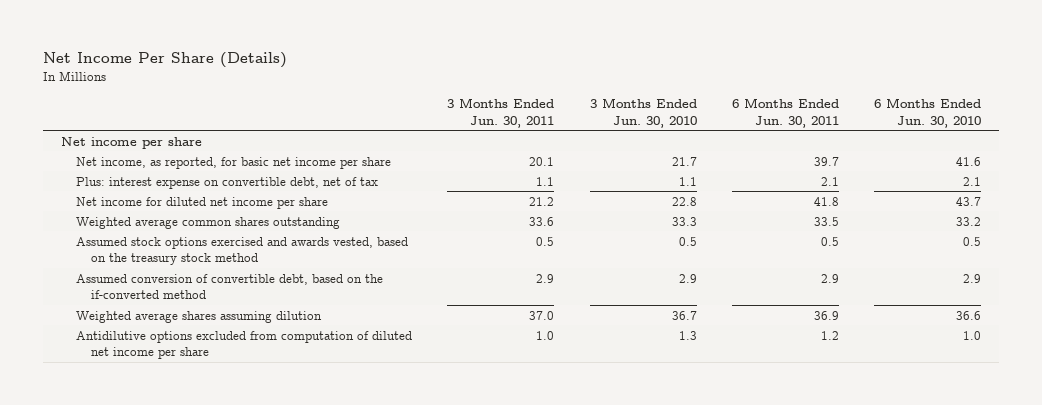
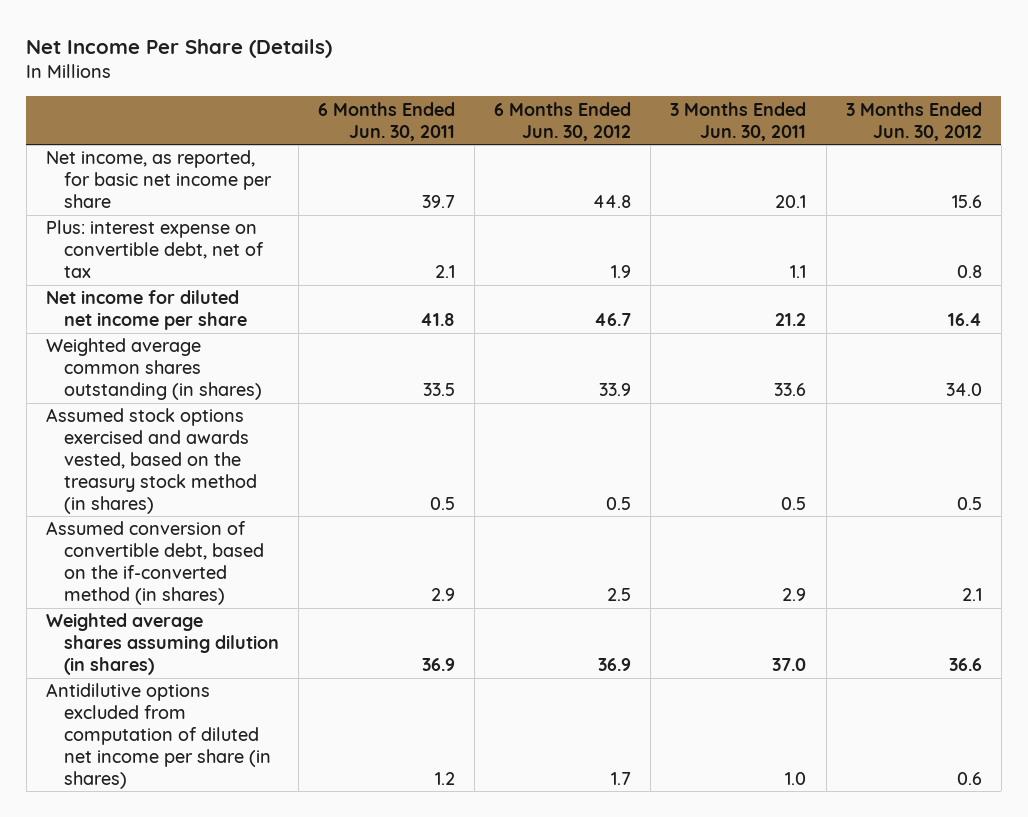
[589,97,697,128] 3 Months Ended Jun. 30, 2010 -> none
[873,97,981,128] 6 Months Ended Jun. 30, 2010 -> none
none -> [494,101,632,141] 6 Months Ended Jun. 30, 2012
none -> [845,101,982,141] 3 Months Ended Jun. 30, 2012
[60,136,202,149] Net income per share -> none
[76,216,341,229] Weighted average common shares outstanding -> [46,338,262,401] Weighted average common shares outstanding (in shares)
[76,236,409,266] Assumed stock options exercised and awards vested, based on the treasury stock method -> [46,408,257,514] Assumed stock options exercised and awards vested, based on the treasury stock method (in shares)
[76,273,384,300] Assumed conversion of convertible debt, based on the if-converted method -> [46,521,264,605] Assumed conversion of convertible debt, based on the if-converted method (in shares)
[76,310,323,323] Weighted average shares assuming dilution -> [46,613,279,676] Weighted average shares assuming dilution (in shares)
[76,330,413,360] Antidilutive options excluded from computation of diluted net income per share -> [46,683,271,789] Antidilutive options excluded from computation of diluted net income per share (in shares)

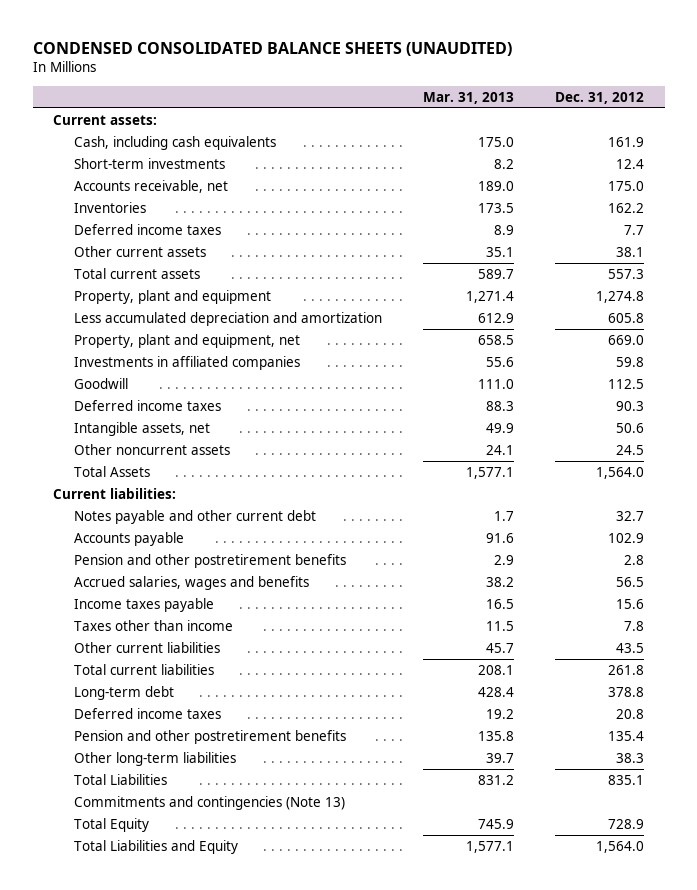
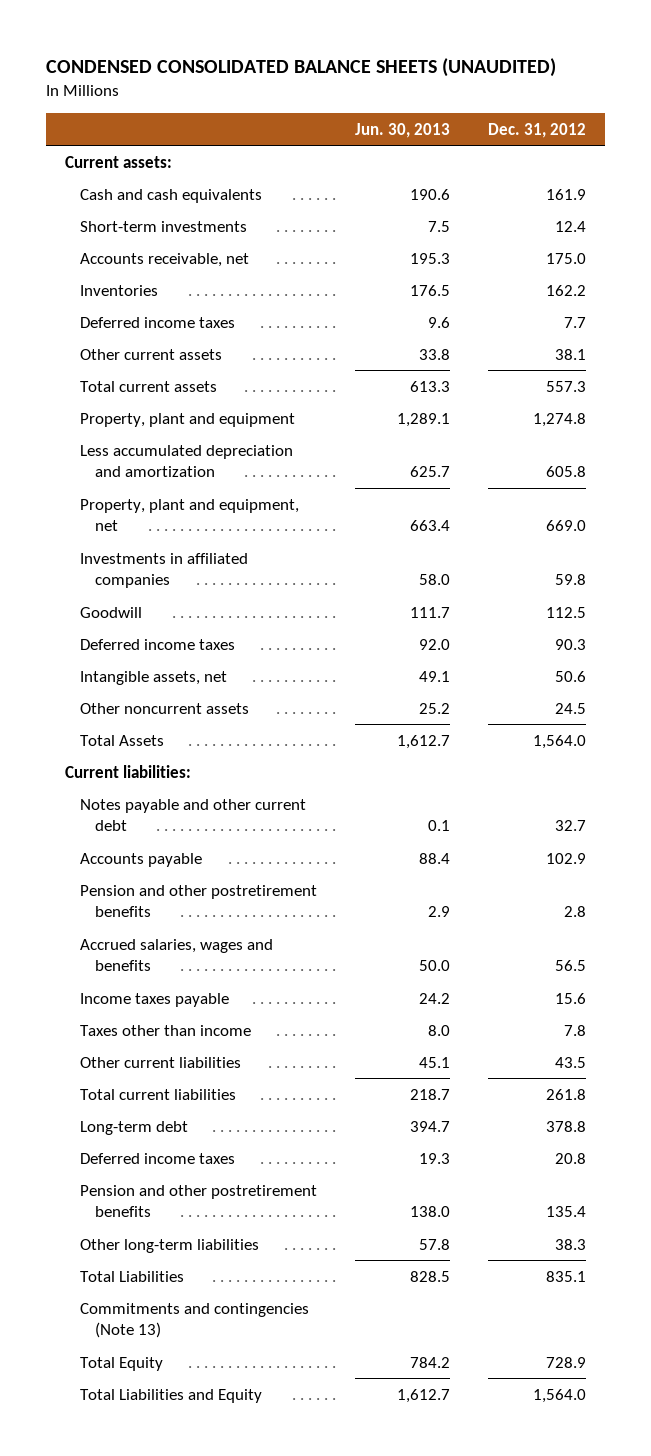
[423,91,515,104] Mar. 31, 2013 -> none
none -> [355,122,451,138] Jun. 30, 2013
[73,135,276,150] Cash, including cash equivalents -> [80,188,263,203] Cash and cash equivalents

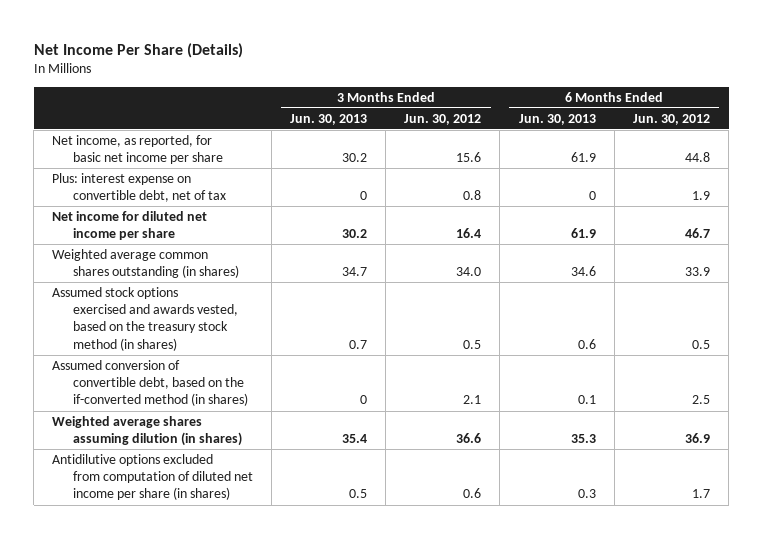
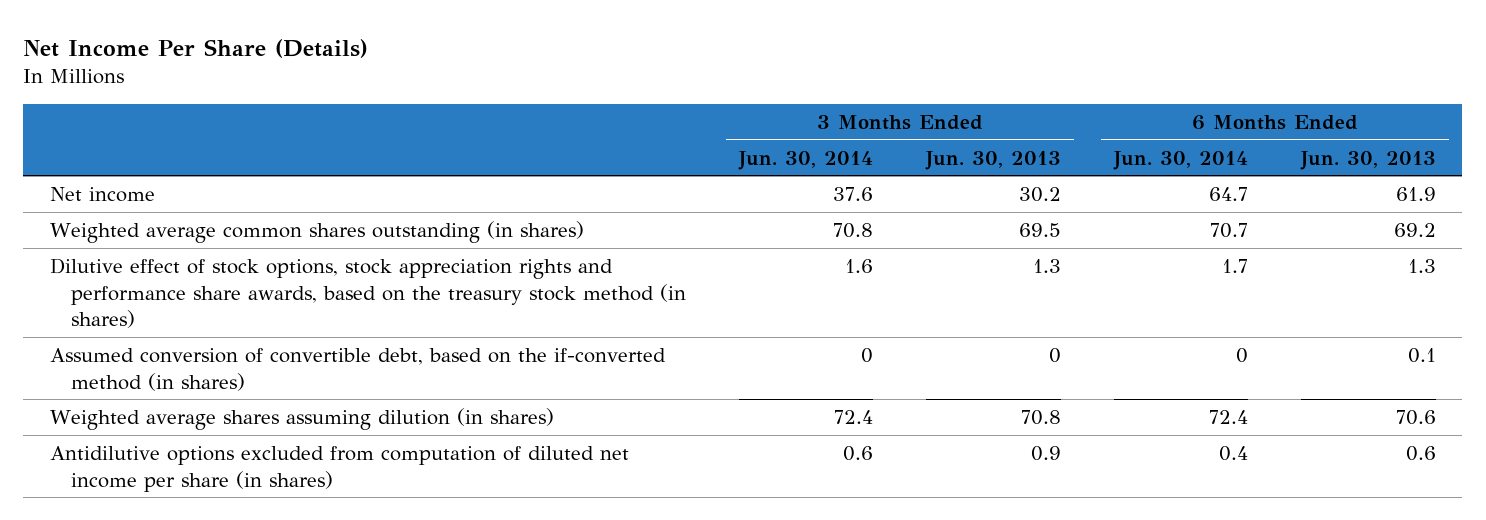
[404,113,482,125] Jun. 30, 2012 -> none
[633,113,711,125] Jun. 30, 2012 -> none
none -> [737,150,873,170] Jun. 30, 2014
none -> [1112,150,1248,170] Jun. 30, 2014
[52,172,226,203] Plus: interest expense on convertible debt, net of tax -> none
[52,210,208,241] Net income for diluted net income per share -> none
[52,134,223,165] Net income, as reported, for basic net income per share -> [49,186,155,202] Net income
[341,267,367,277] 34.7 -> [1018,222,1061,237] 69.5
[570,266,596,277] 34.6 -> [1393,222,1436,237] 69.2
[52,286,238,351] Assumed stock options exercised and awards vested, based on the treasury stock method (in shares) -> [49,257,686,329] Dilutive effect of stock options, stock appreciation rights and performance share awards, based on the treasury stock method (in shares)
[348,339,367,349] 0.7 -> [1032,258,1061,273] 1.3
[577,338,596,349] 0.6 -> [1407,258,1436,273] 1.3
[341,434,367,444] 35.4 -> [1020,409,1061,425] 70.8
[570,434,596,444] 35.3 -> [1395,409,1436,425] 70.6
[348,489,367,499] 0.5 -> [1030,445,1061,461] 0.9
[577,489,596,499] 0.3 -> [1405,445,1436,461] 0.6

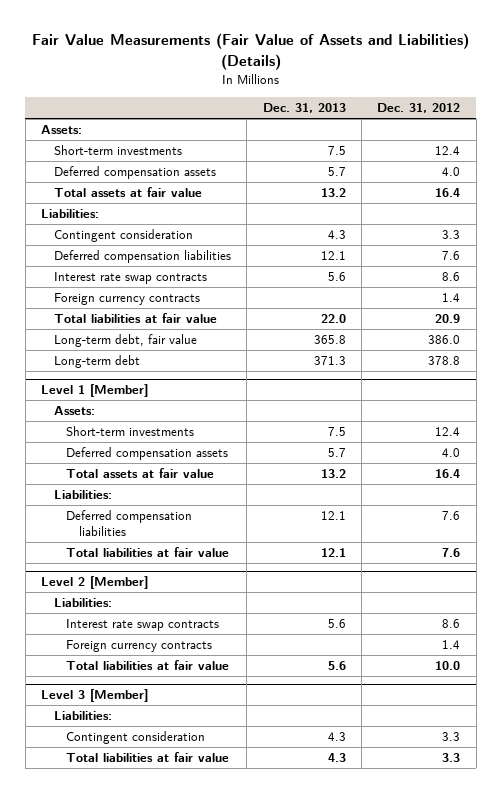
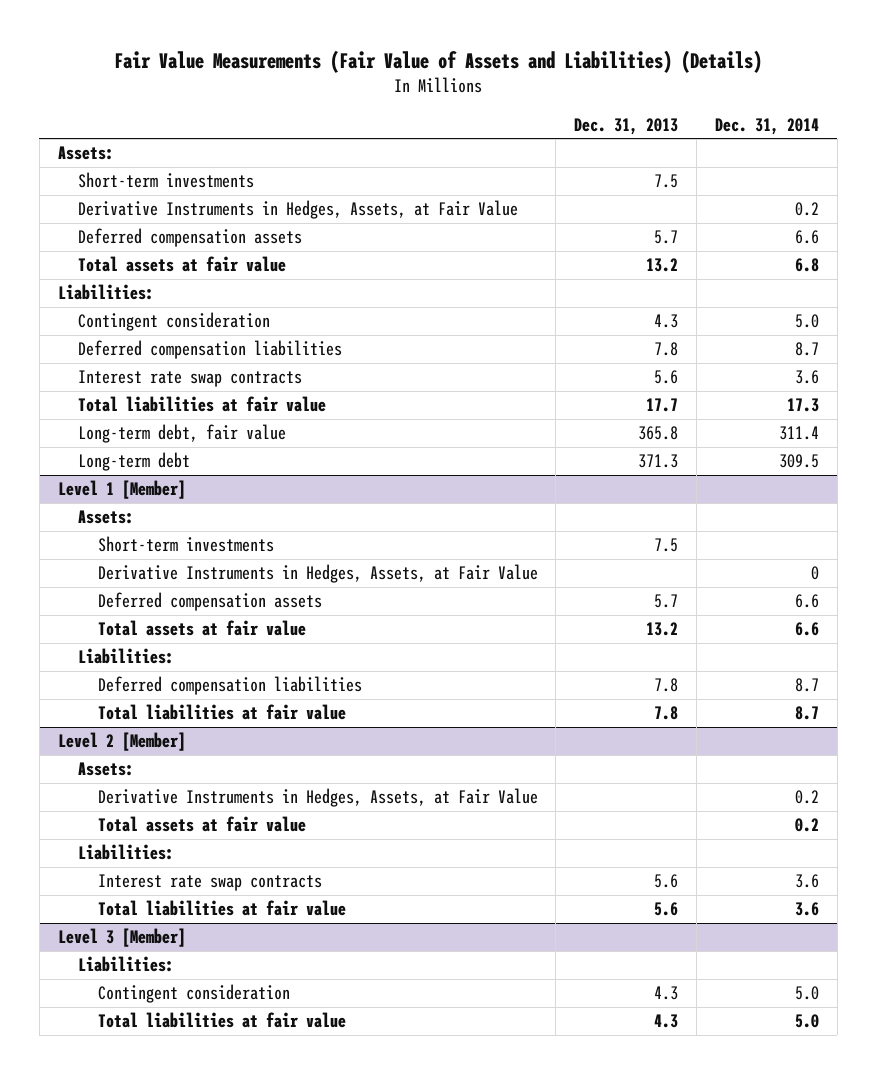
[377,103,461,114] Dec. 31, 2012 -> none
none -> [714,117,819,135] Dec. 31, 2014
none -> [77,200,518,220] Derivative Instruments in Hedges, Assets, at Fair Value
[320,251,346,261] 12.1 -> [654,342,679,357] 7.8
[53,293,200,306] Foreign currency contracts -> none
[320,314,346,324] 22.0 -> [646,398,679,413] 17.7
none -> [97,564,538,584] Derivative Instruments in Hedges, Assets, at Fair Value
[320,511,346,521] 12.1 -> [654,678,679,693] 7.8
[320,548,346,558] 12.1 -> [654,706,679,721] 7.8
none -> [77,762,134,777] Assets:
none -> [97,788,538,808] Derivative Instruments in Hedges, Assets, at Fair Value
none -> [97,816,306,833] Total assets at fair value
[66,640,213,653] Foreign currency contracts -> none

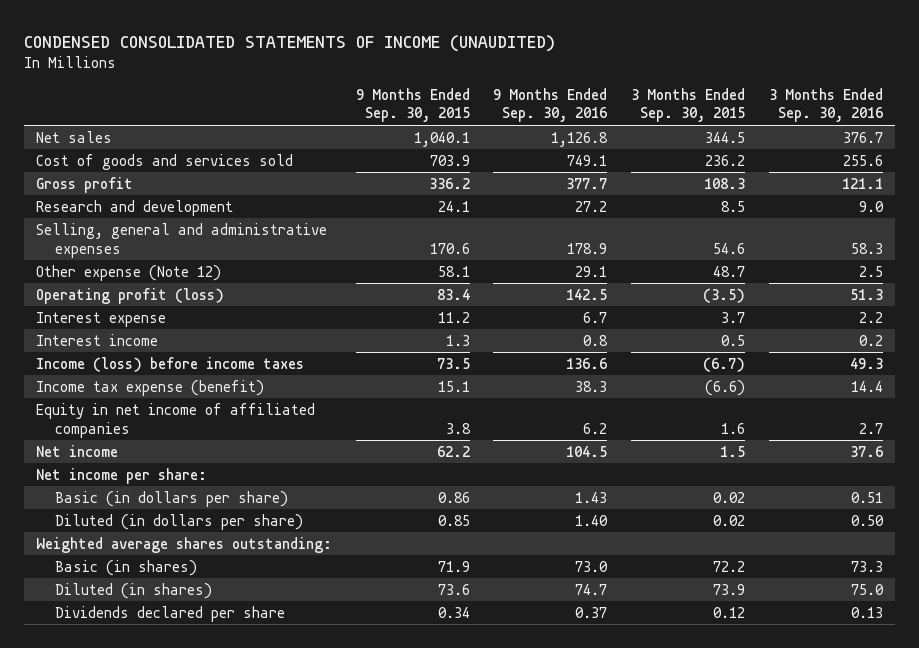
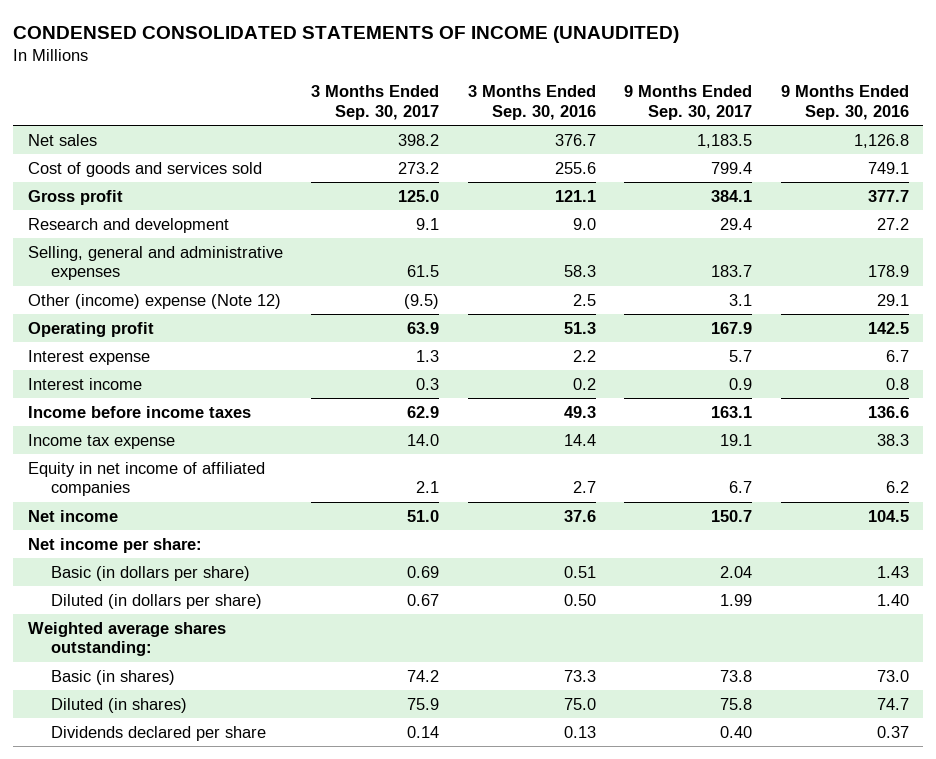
[355,87,470,123] 9 Months Ended Sep. 30, 2015 -> none
[631,87,746,123] 3 Months Ended Sep. 30, 2015 -> none
none -> [311,85,440,120] 3 Months Ended Sep. 30, 2017
none -> [624,85,753,120] 9 Months Ended Sep. 30, 2017
[36,264,222,281] Other expense (Note 12) -> [27,293,281,309] Other (income) expense (Note 12)
[36,287,225,304] Operating profit (loss) -> [27,321,154,337] Operating profit
[36,356,305,372] Income (loss) before income taxes -> [27,405,251,418] Income before income taxes
[36,379,265,396] Income tax expense (benefit) -> [27,433,175,449] Income tax expense

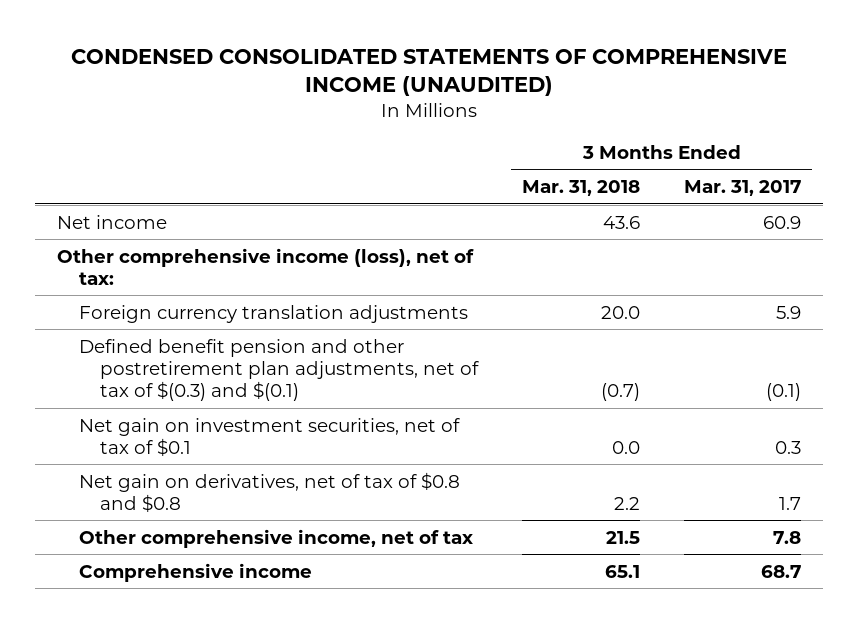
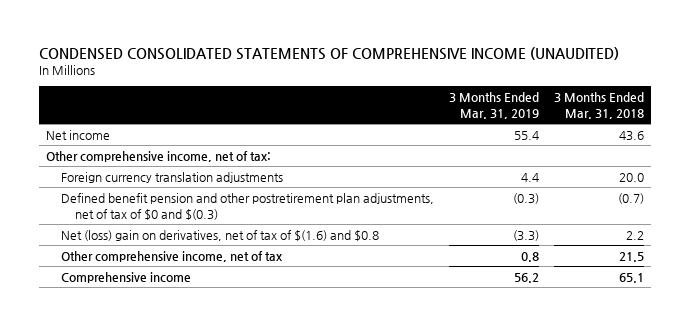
[684,180,802,197] Mar. 31, 2017 -> none
none -> [448,92,539,119] 3 Months Ended Mar. 31, 2019
[57,247,475,285] Other comprehensive income (loss), net of tax: -> [46,150,272,162] Other comprehensive income, net of tax:
[78,417,460,456] Net gain on investment securities, net of tax of $0.1 -> none
[78,338,480,401] Defined benefit pension and other postretirement plan adjustments, net of tax of $(0.3) and $(0.1) -> [60,192,434,220] Defined benefit pension and other postretirement plan adjustments, net of tax of $0 and $(0.3)
[78,471,460,512] Net gain on derivatives, net of tax of $0.8 and $0.8 -> [60,229,379,241] Net (loss) gain on derivatives, net of tax of $(1.6) and $0.8

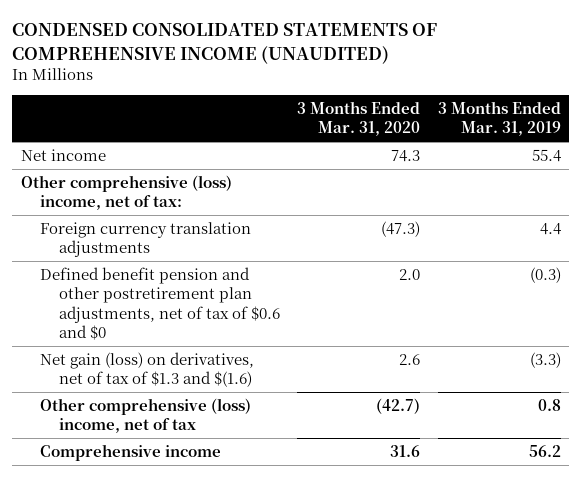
[553,92,644,119] 3 Months Ended Mar. 31, 2018 -> none
none -> [297,101,421,137] 3 Months Ended Mar. 31, 2020
[46,150,272,162] Other comprehensive income, net of tax: -> [21,175,233,211] Other comprehensive (loss) income, net of tax:
[60,192,434,220] Defined benefit pension and other postretirement plan adjustments, net of tax of $0 and $(0.3) -> [40,267,281,340] Defined benefit pension and other postretirement plan adjustments, net of tax of $0.6 and $0
[60,229,379,241] Net (loss) gain on derivatives, net of tax of $(1.6) and $0.8 -> [40,352,255,388] Net gain (loss) on derivatives, net of tax of $1.3 and $(1.6)
[60,250,283,262] Other comprehensive income, net of tax -> [40,398,252,434] Other comprehensive (loss) income, net of tax

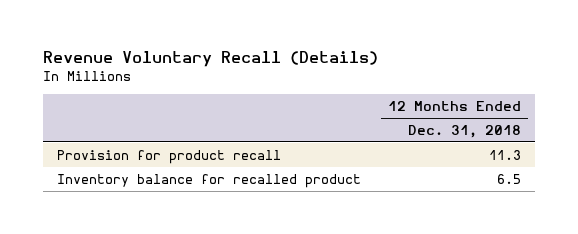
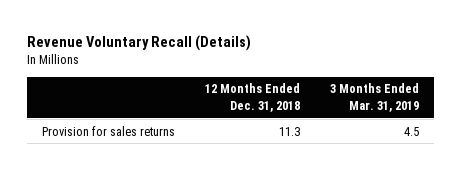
none -> [329,83,419,112] 3 Months Ended Mar. 31, 2019
[56,173,361,188] Inventory balance for recalled product -> none
[56,149,281,164] Provision for product recall -> [42,125,176,136] Provision for sales returns

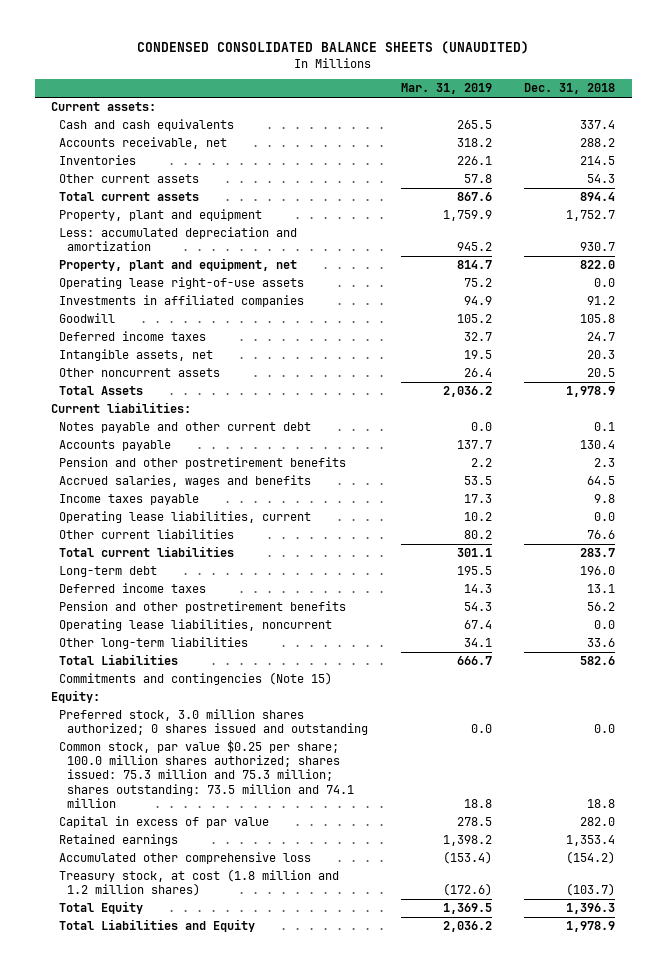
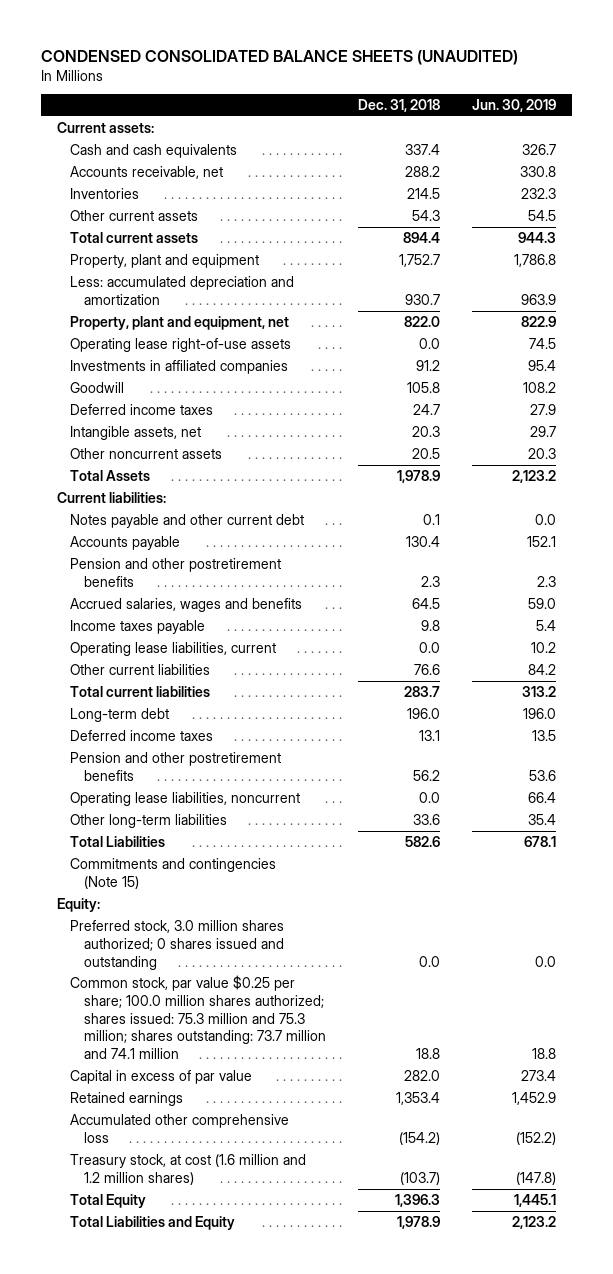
[400,83,492,95] Mar. 31, 2019 -> none
none -> [471,99,556,113] Jun. 30, 2019
[59,740,355,808] Common stock, par value $0.25 per share; 100.0 million shares authorized; shares issued: 75.3 million and 75.3 million; shares outstanding: 73.5 million and 74.1 million -> [70,974,326,1060] Common stock, par value $0.25 per share; 100.0 million shares authorized; shares issued: 75.3 million and 75.3 million; shares outstanding: 73.7 million and 74.1 million
[59,869,340,897] Treasury stock, at cost (1.8 million and 1.2 million shares) -> [70,1153,307,1185] Treasury stock, at cost (1.6 million and 1.2 million shares)

